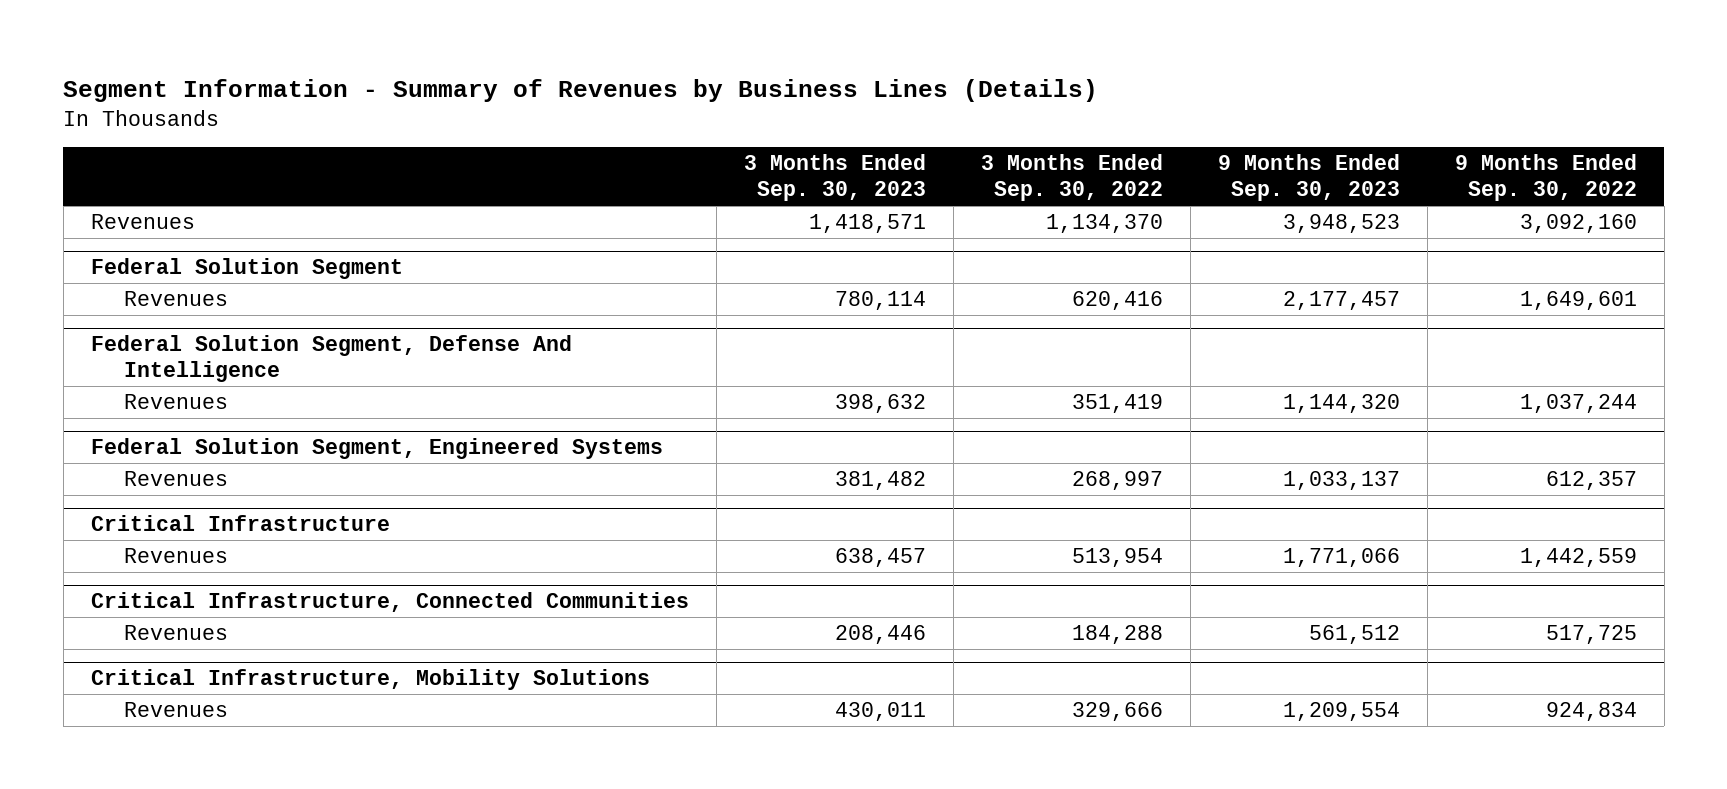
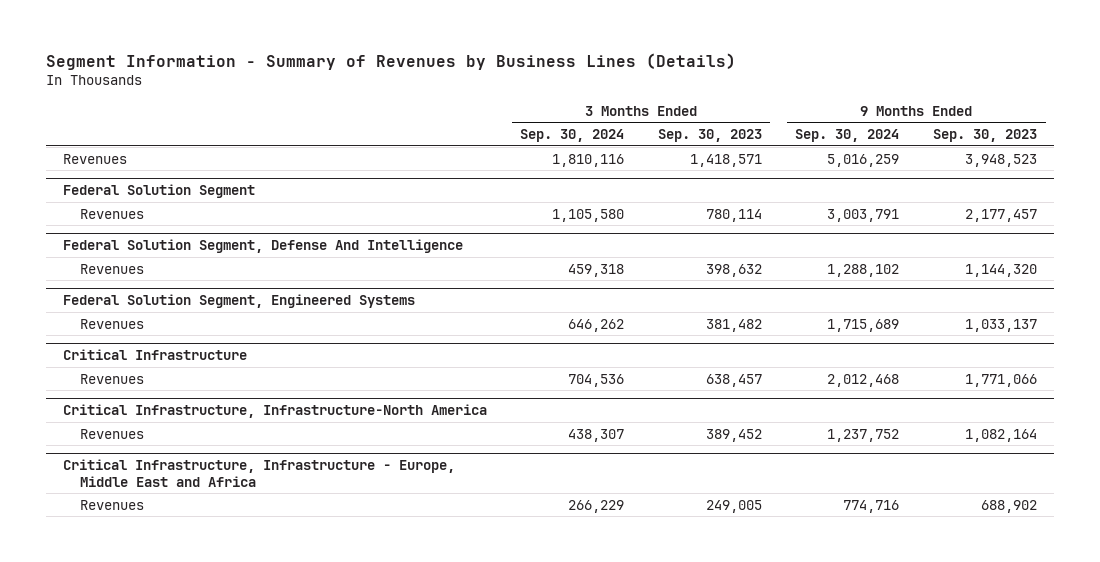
[980,154,1163,202] 3 Months Ended Sep. 30, 2022 -> none
[1454,154,1637,202] 9 Months Ended Sep. 30, 2022 -> none
none -> [520,128,625,142] Sep. 30, 2024
none -> [795,128,900,142] Sep. 30, 2024
[90,592,689,613] Critical Infrastructure, Connected Communities -> none
[90,669,650,691] Critical Infrastructure, Mobility Solutions -> none
none -> [62,403,487,418] Critical Infrastructure, Infrastructure-North America
[834,624,926,644] 208,446 -> [705,428,762,442] 389,452
[1308,624,1400,644] 561,512 -> [965,428,1038,442] 1,082,164
none -> [62,458,455,487] Critical Infrastructure, Infrastructure - Europe, Middle East and Africa
[834,701,926,721] 430,011 -> [705,499,762,513] 249,005
[1282,701,1400,721] 1,209,554 -> [981,499,1038,513] 688,902

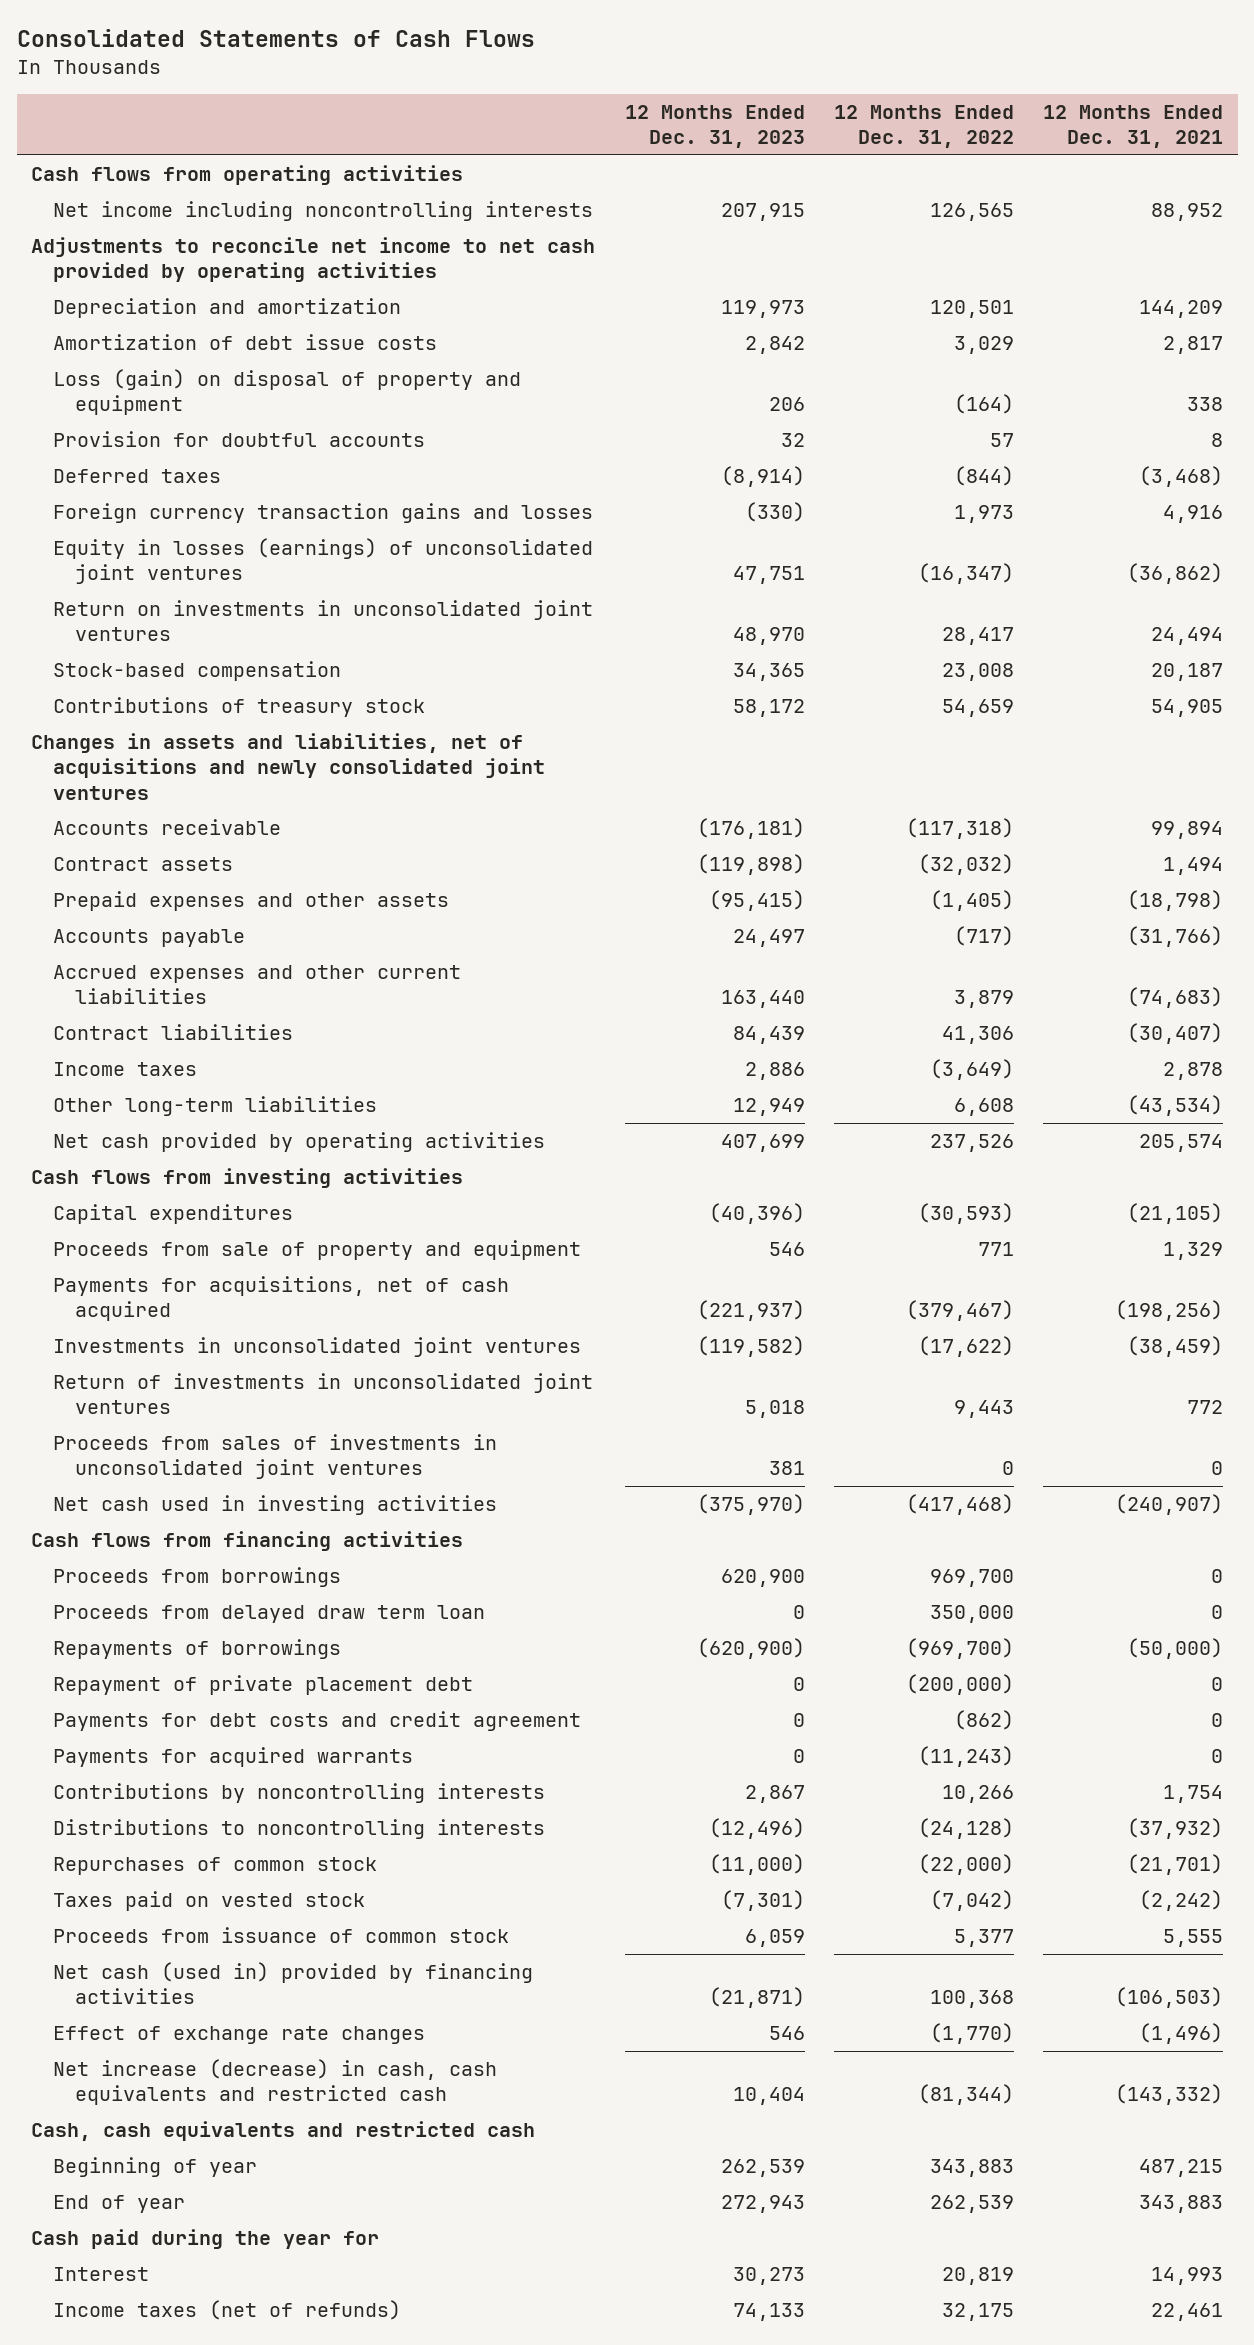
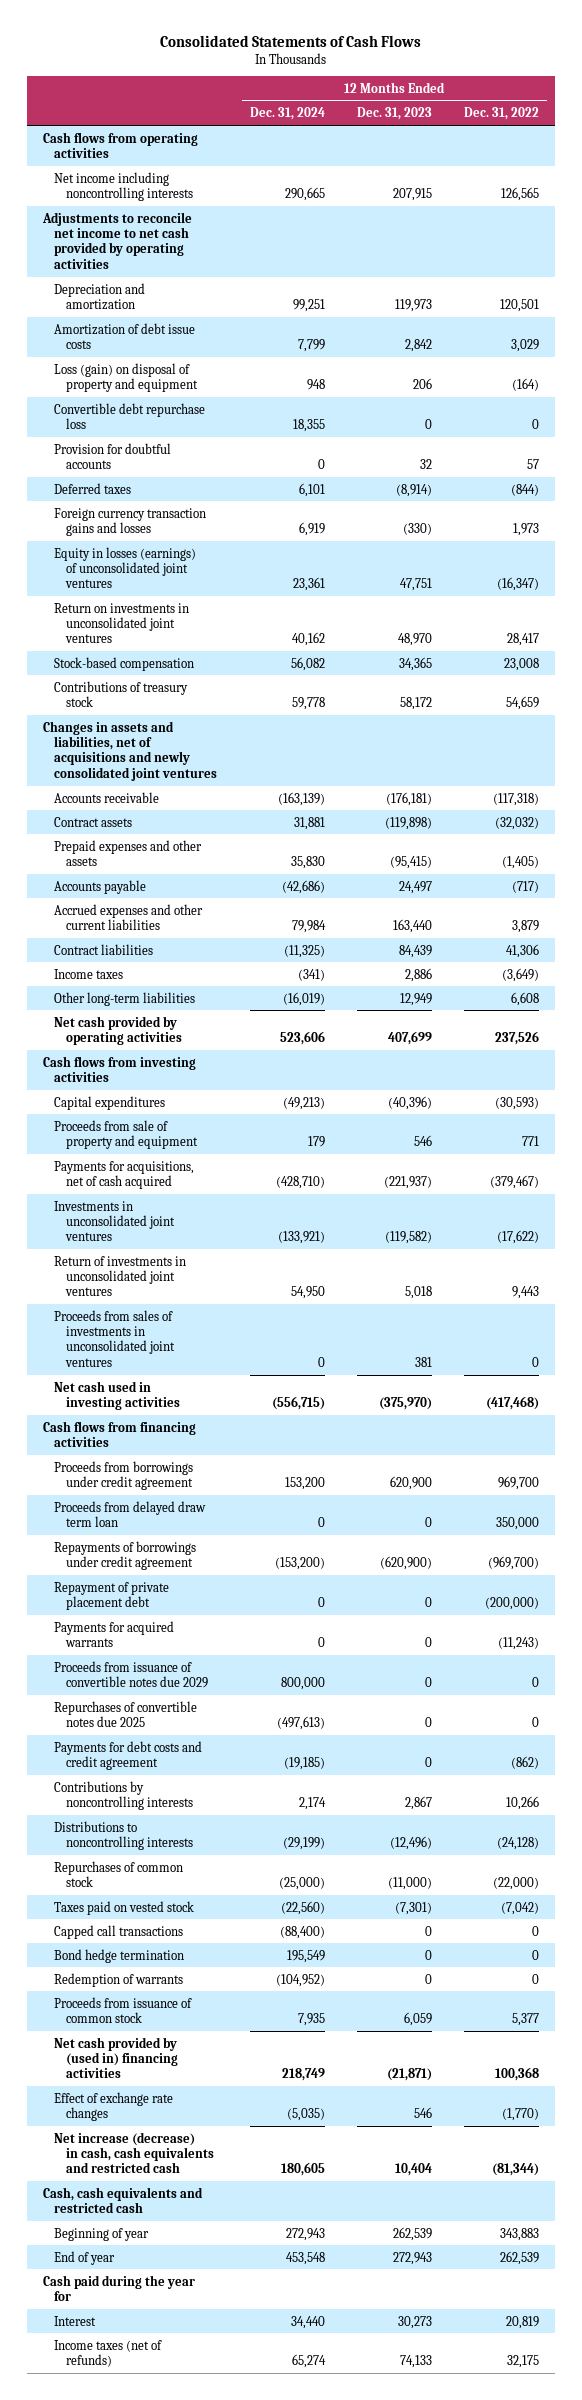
[1043,104,1224,148] 12 Months Ended Dec. 31, 2021 -> none
none -> [249,107,325,121] Dec. 31, 2024
none -> [54,402,206,429] Convertible debt repurchase loss
[53,1567,342,1588] Proceeds from borrowings -> [54,1460,194,1490] Proceeds from borrowings under credit agreement
[53,1639,342,1660] Repayments of borrowings -> [54,1540,197,1570] Repayments of borrowings under credit agreement
none -> [54,1660,208,1688] Proceeds from issuance of convertible notes due 2029
none -> [54,1700,198,1727] Repurchases of convertible notes due 2025
[53,1711,582,1732] Payments for debt costs and credit agreement -> [54,1740,203,1770] Payments for debt costs and credit agreement
none -> [54,1924,184,1939] Capped call transactions
none -> [54,1948,185,1963] Bond hedge termination
none -> [54,1972,184,1987] Redemption of warrants
[53,1962,534,2005] Net cash (used in) provided by financing activities -> [54,2036,178,2079] Net cash provided by (used in) financing activities

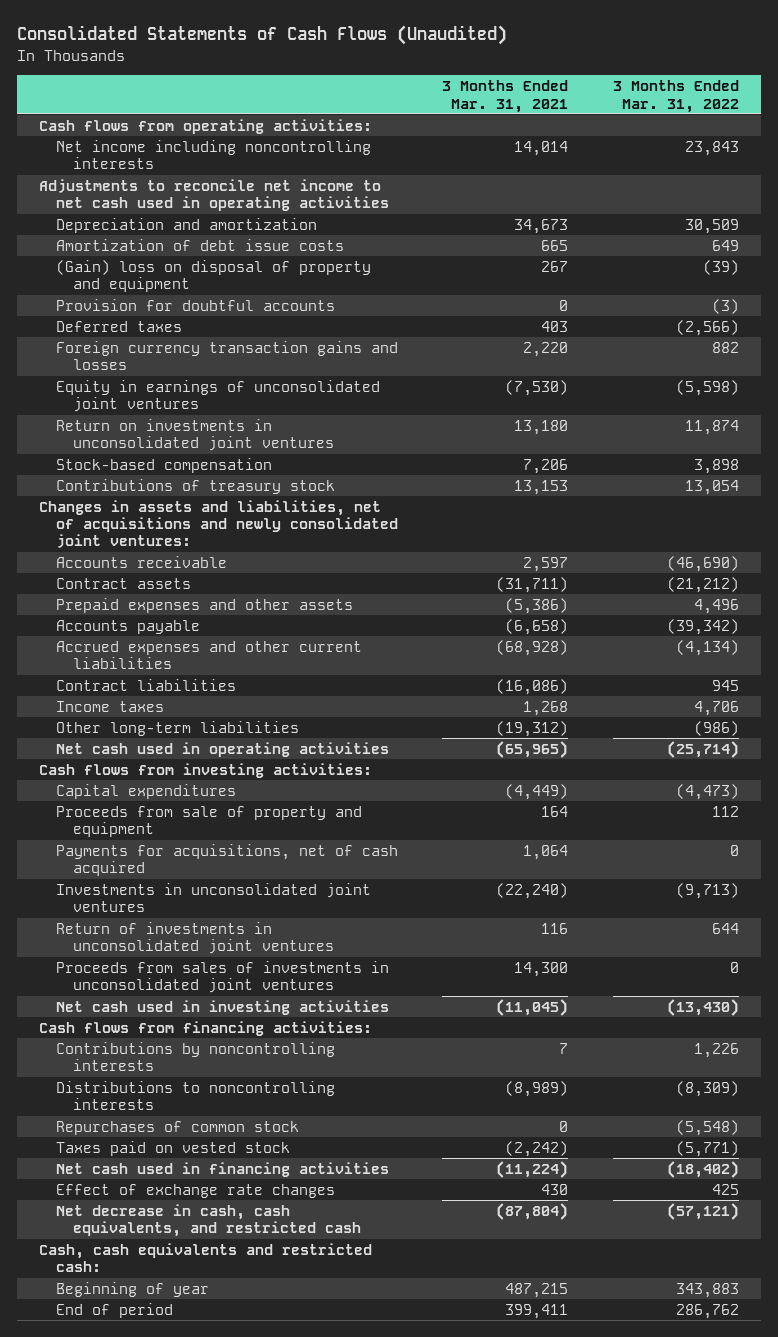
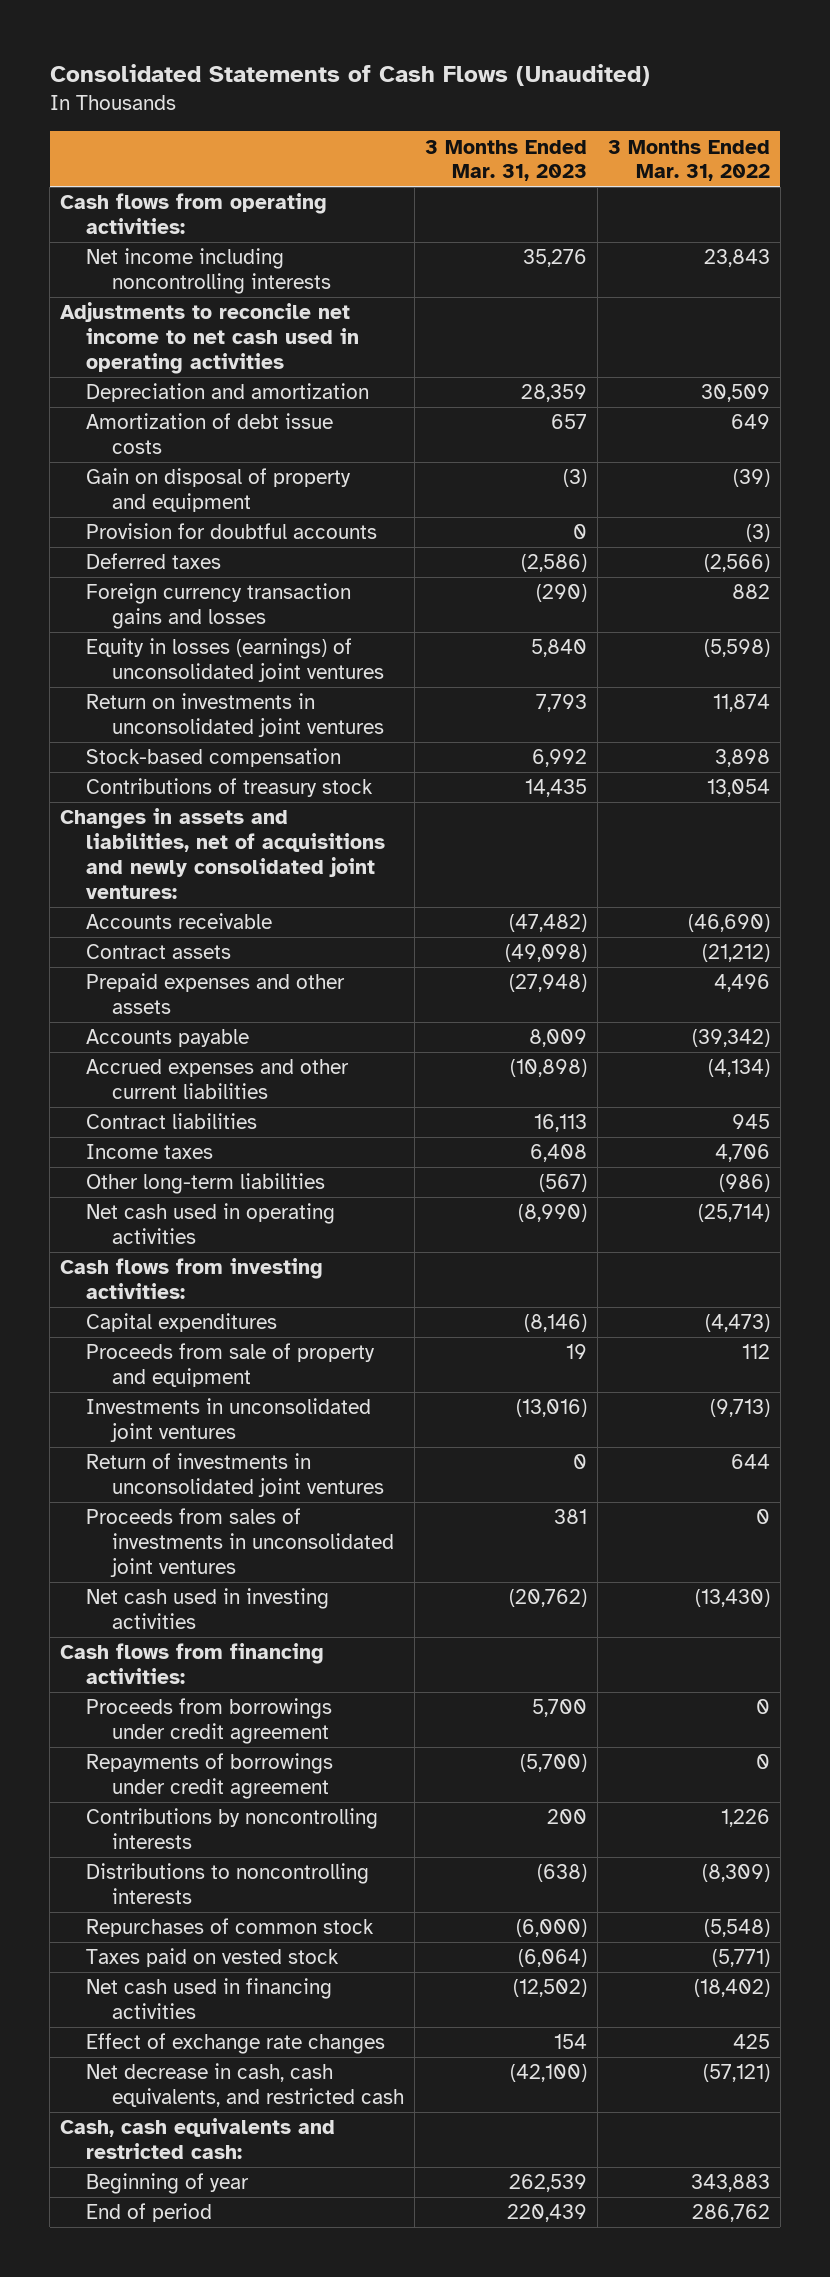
[442,80,569,113] 3 Months Ended Mar. 31, 2021 -> none
none -> [425,139,588,182] 3 Months Ended Mar. 31, 2023
[56,259,372,293] (Gain) loss on disposal of property and equipment -> [86,468,352,513] Gain on disposal of property and equipment
[56,379,381,413] Equity in earnings of unconsolidated joint ventures -> [86,638,385,683] Equity in losses (earnings) of unconsolidated joint ventures
[56,843,399,877] Payments for acquisitions, net of cash acquired -> none
none -> [86,1698,333,1745] Proceeds from borrowings under credit agreement
none -> [86,1753,334,1800] Repayments of borrowings under credit agreement

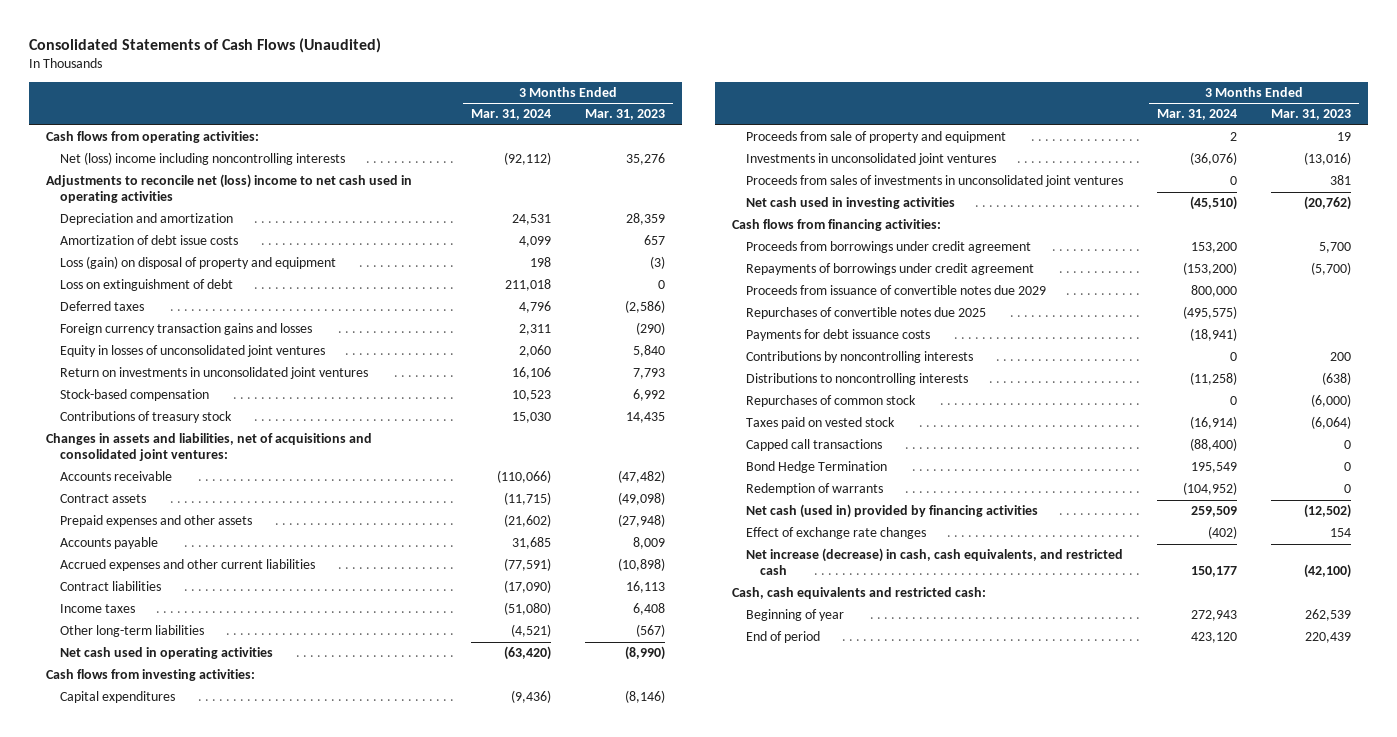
[608,139,771,182] 3 Months Ended Mar. 31, 2022 -> none
none -> [471,109,552,121] Mar. 31, 2024
[86,248,332,295] Net income including noncontrolling interests -> [60,152,346,166] Net (loss) income including noncontrolling interests
[60,302,360,374] Adjustments to reconcile net income to net cash used in operating activities -> [46,174,413,204] Adjustments to reconcile net (loss) income to net cash used in operating activities
[86,523,378,540] Provision for doubtful accounts -> none
[86,468,352,513] Gain on disposal of property and equipment -> [60,256,337,270] Loss (gain) on disposal of property and equipment
none -> [60,279,234,292] Loss on extinguishment of debt
[86,638,385,683] Equity in losses (earnings) of unconsolidated joint ventures -> [60,345,326,358] Equity in losses of unconsolidated joint ventures
[60,808,386,899] Changes in assets and liabilities, net of acquisitions and newly consolidated joint ventures: -> [46,433,373,462] Changes in assets and liabilities, net of acquisitions and consolidated joint ventures:
[86,1453,385,1498] Return of investments in unconsolidated joint ventures -> none
none -> [746,285,1047,296] Proceeds from issuance of convertible notes due 2029
none -> [746,307,987,320] Repurchases of convertible notes due 2025
none -> [746,329,931,342] Payments for debt issuance costs
none -> [746,439,883,452] Capped call transactions
none -> [746,461,888,474] Bond Hedge Termination
none -> [746,483,884,496] Redemption of warrants
[86,1978,333,2020] Net cash used in financing activities -> [746,504,1039,519] Net cash (used in) provided by financing activities
[86,2063,405,2108] Net decrease in cash, cash equivalents, and restricted cash -> [746,548,1124,576] Net increase (decrease) in cash, cash equivalents, and restricted cash

